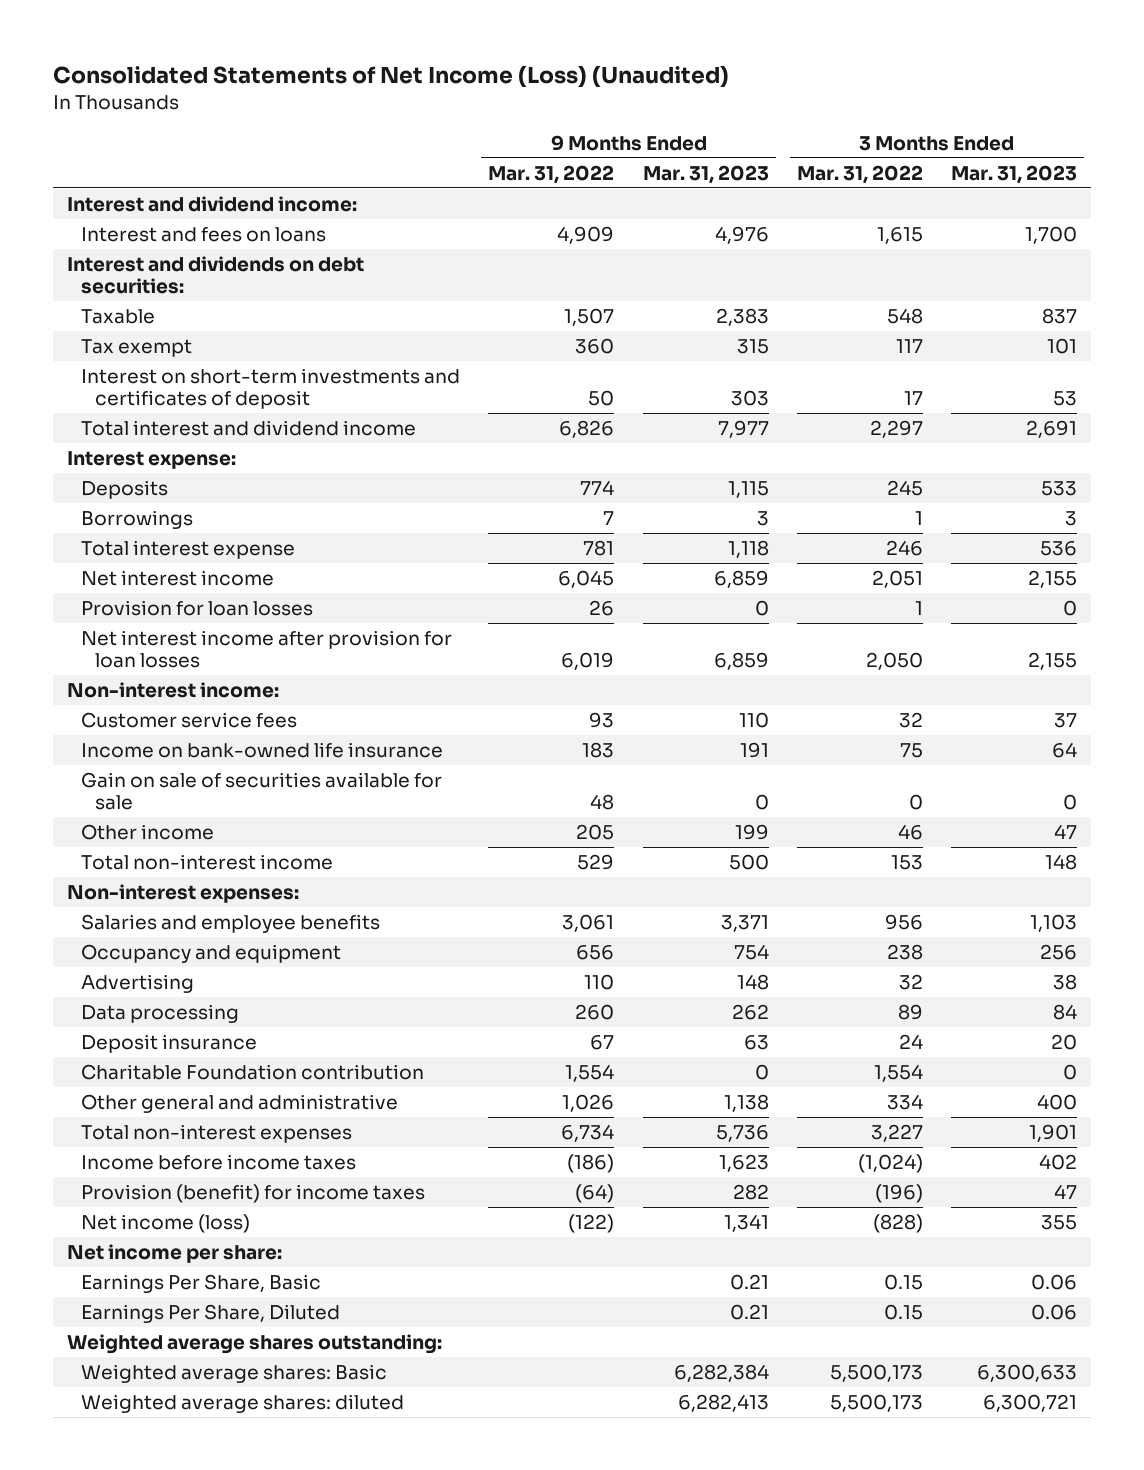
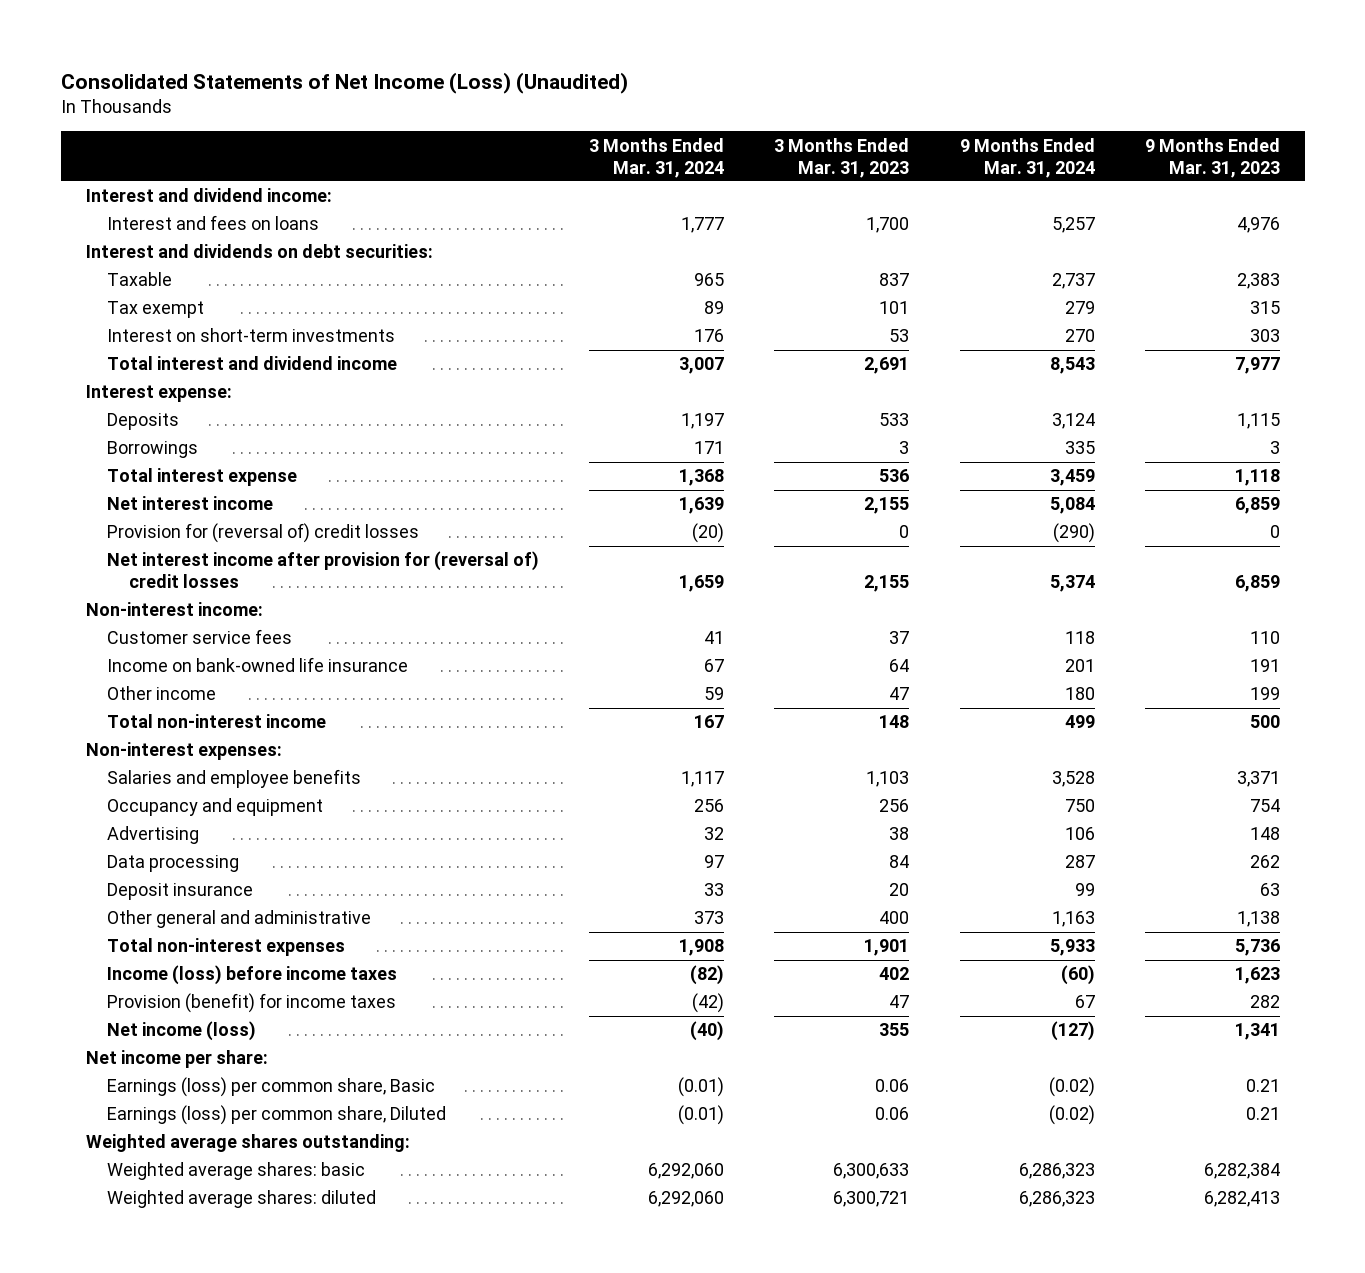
[488,164,615,184] Mar. 31, 2022 -> none
[796,164,923,184] Mar. 31, 2022 -> none
none -> [589,137,725,178] 3 Months Ended Mar. 31, 2024
none -> [959,137,1095,178] 9 Months Ended Mar. 31, 2024
[81,367,461,410] Interest on short-term investments and certificates of deposit -> [107,328,396,343] Interest on short-term investments
[81,599,314,616] Provision for loan losses -> [107,523,420,544] Provision for (reversal of) credit losses
[81,629,453,669] Net interest income after provision for loan losses -> [107,551,540,589] Net interest income after provision for (reversal of) credit losses
[81,771,443,811] Gain on sale of securities available for sale -> none
[81,1063,425,1080] Charitable Foundation contribution -> none
[81,1153,357,1170] Income before income taxes -> [107,965,398,986] Income (loss) before income taxes
[81,1273,322,1293] Earnings Per Share, Basic -> [107,1077,436,1098] Earnings (loss) per common share, Basic
[81,1303,341,1323] Earnings Per Share, Diluted -> [107,1105,447,1126] Earnings (loss) per common share, Diluted
[81,1363,388,1383] Weighted average shares: Basic -> [107,1162,366,1181] Weighted average shares: basic

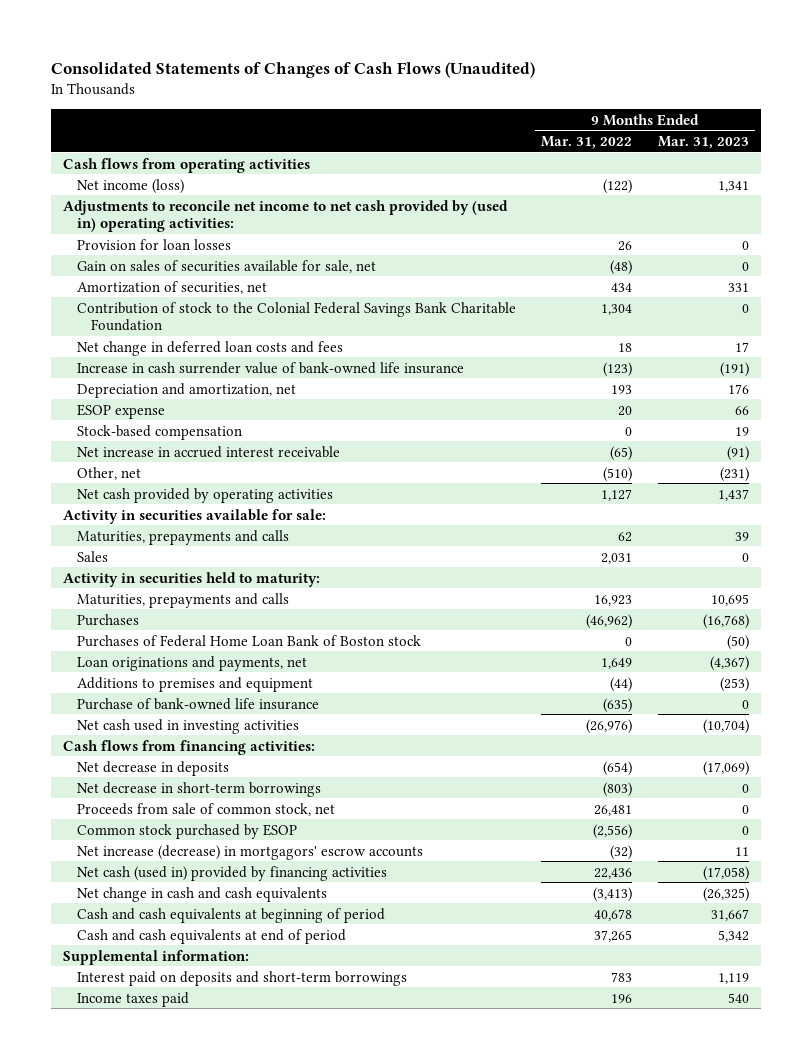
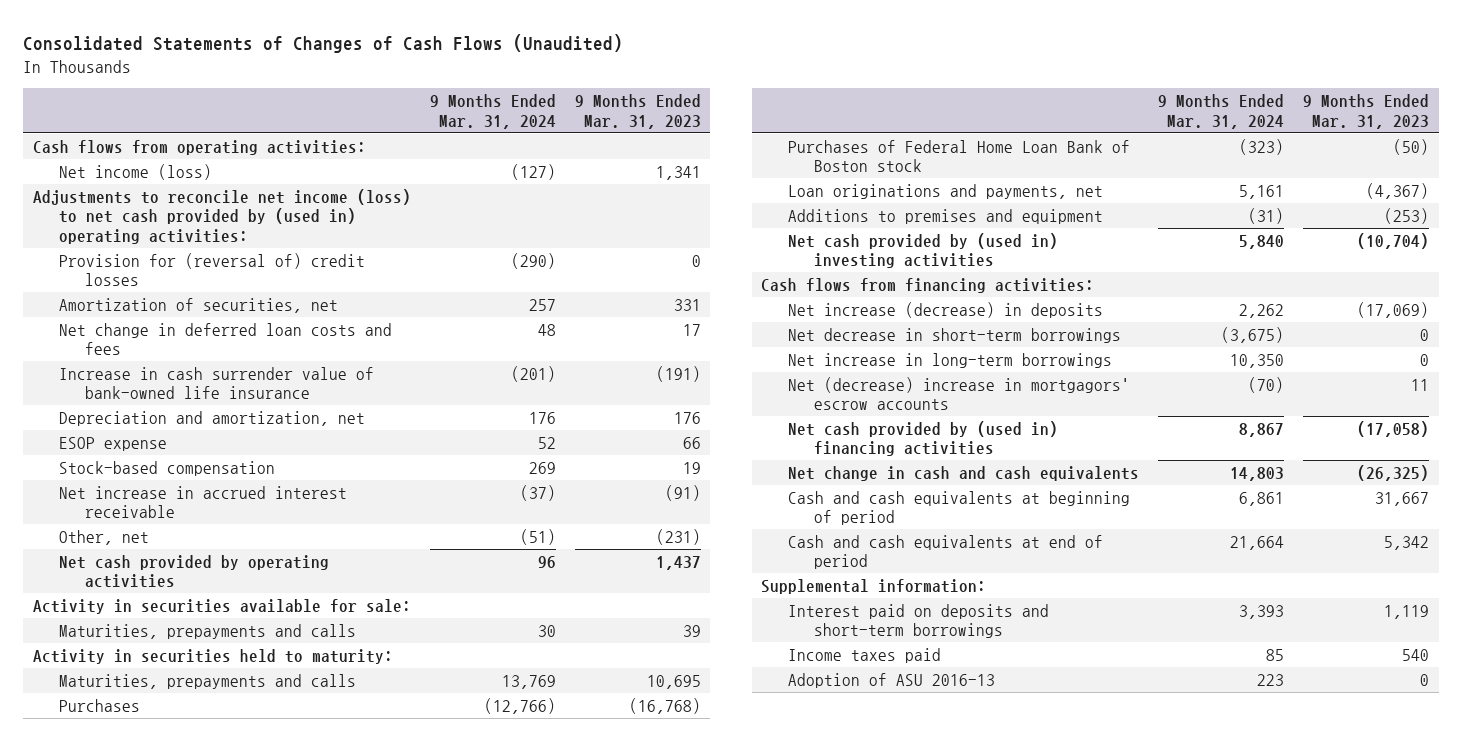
[541,135,633,149] Mar. 31, 2022 -> none
none -> [429,93,556,129] 9 Months Ended Mar. 31, 2024
[63,157,311,173] Cash flows from operating activities -> [32,139,366,155] Cash flows from operating activities:
[77,259,377,273] Gain on sales of securities available for sale, net -> none
[63,199,509,233] Adjustments to reconcile net income to net cash provided by (used in) operating activities: -> [32,188,411,245] Adjustments to reconcile net income (loss) to net cash provided by (used in) operating activities:
[77,238,232,250] Provision for loan losses -> [59,252,366,287] Provision for (reversal of) credit losses
[77,301,517,332] Contribution of stock to the Colonial Federal Savings Bank Charitable Foundation -> none
[77,550,109,562] Sales -> none
[77,697,320,710] Purchase of bank-owned life insurance -> none
[77,718,300,734] Net cash used in investing activities -> [787,232,1058,269] Net cash provided by (used in) investing activities
[77,760,230,776] Net decrease in deposits -> [787,301,1103,318] Net increase (decrease) in deposits
[77,802,336,816] Proceeds from sale of common stock, net -> none
[77,823,298,839] Common stock purchased by ESOP -> none
none -> [787,352,1112,368] Net increase in long-term borrowings
[77,844,424,860] Net increase (decrease) in mortgagors' escrow accounts -> [787,376,1130,411] Net (decrease) increase in mortgagors' escrow accounts
[77,865,388,881] Net cash (used in) provided by financing activities -> [787,420,1058,457] Net cash provided by (used in) financing activities
none -> [787,672,995,688] Adoption of ASU 2016-13

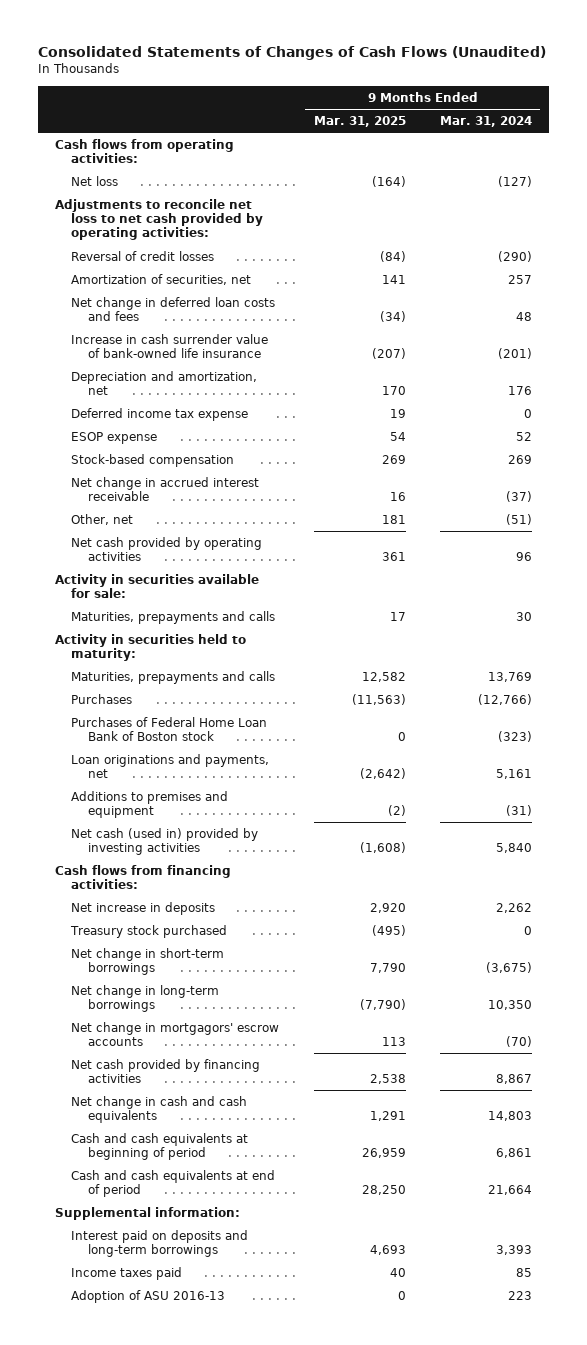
[574,93,701,129] 9 Months Ended Mar. 31, 2023 -> none
none -> [313,116,406,128] Mar. 31, 2025
[59,163,213,180] Net income (loss) -> [71,176,119,187] Net loss
[32,188,411,245] Adjustments to reconcile net income (loss) to net cash provided by (used in) operating activities: -> [55,199,264,241] Adjustments to reconcile net loss to net cash provided by operating activities:
[59,252,366,287] Provision for (reversal of) credit losses -> [71,251,215,262] Reversal of credit losses
none -> [71,408,249,422] Deferred income tax expense
[59,485,348,519] Net increase in accrued interest receivable -> [71,477,260,502] Net change in accrued interest receivable
[787,232,1058,269] Net cash provided by (used in) investing activities -> [71,828,259,856] Net cash (used in) provided by investing activities
[787,301,1103,318] Net increase (decrease) in deposits -> [71,902,216,916] Net increase in deposits
none -> [70,925,228,939] Treasury stock purchased
[787,327,1121,343] Net decrease in short-term borrowings -> [71,948,225,976] Net change in short-term borrowings
[787,352,1112,368] Net increase in long-term borrowings -> [71,985,220,1013] Net change in long-term borrowings
[787,376,1130,411] Net (decrease) increase in mortgagors' escrow accounts -> [71,1022,280,1047] Net change in mortgagors' escrow accounts
[787,420,1058,457] Net cash provided by (used in) financing activities -> [71,1059,261,1084] Net cash provided by financing activities
[787,603,1049,639] Interest paid on deposits and short-term borrowings -> [71,1230,249,1258] Interest paid on deposits and long-term borrowings

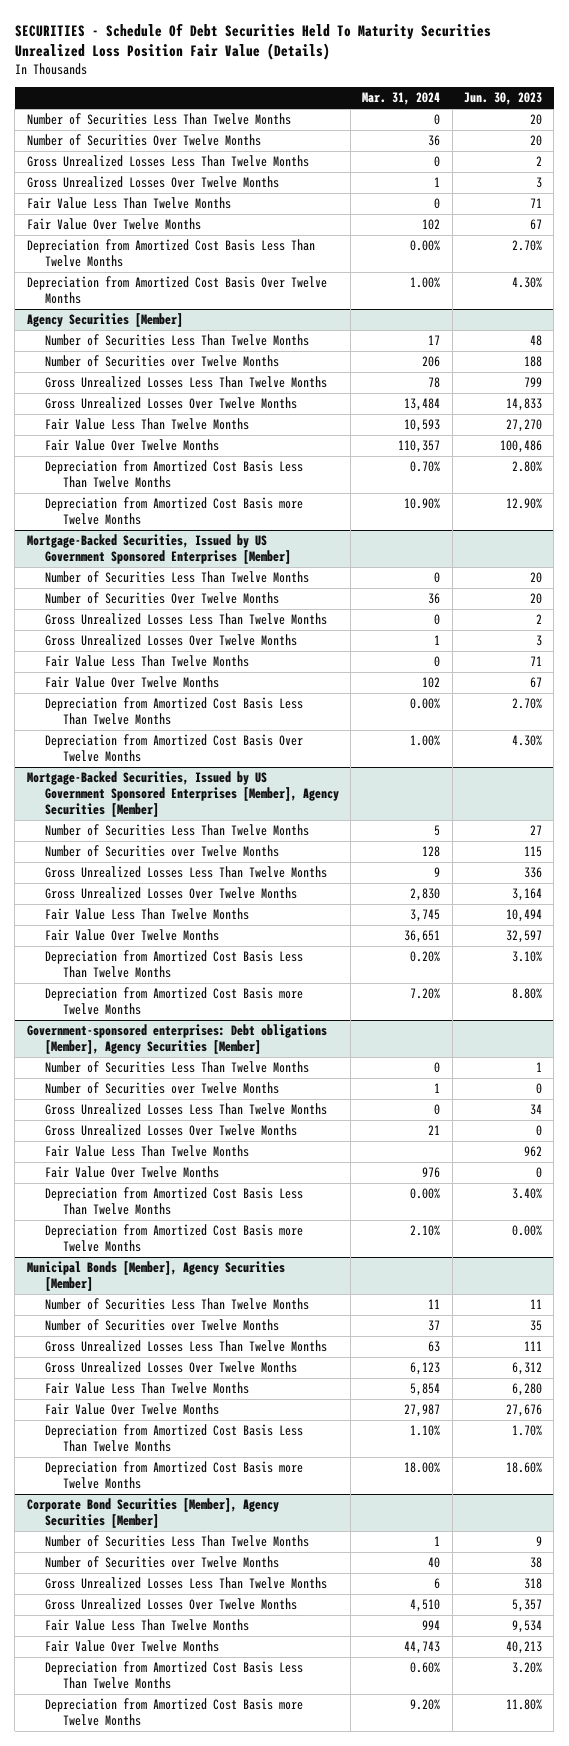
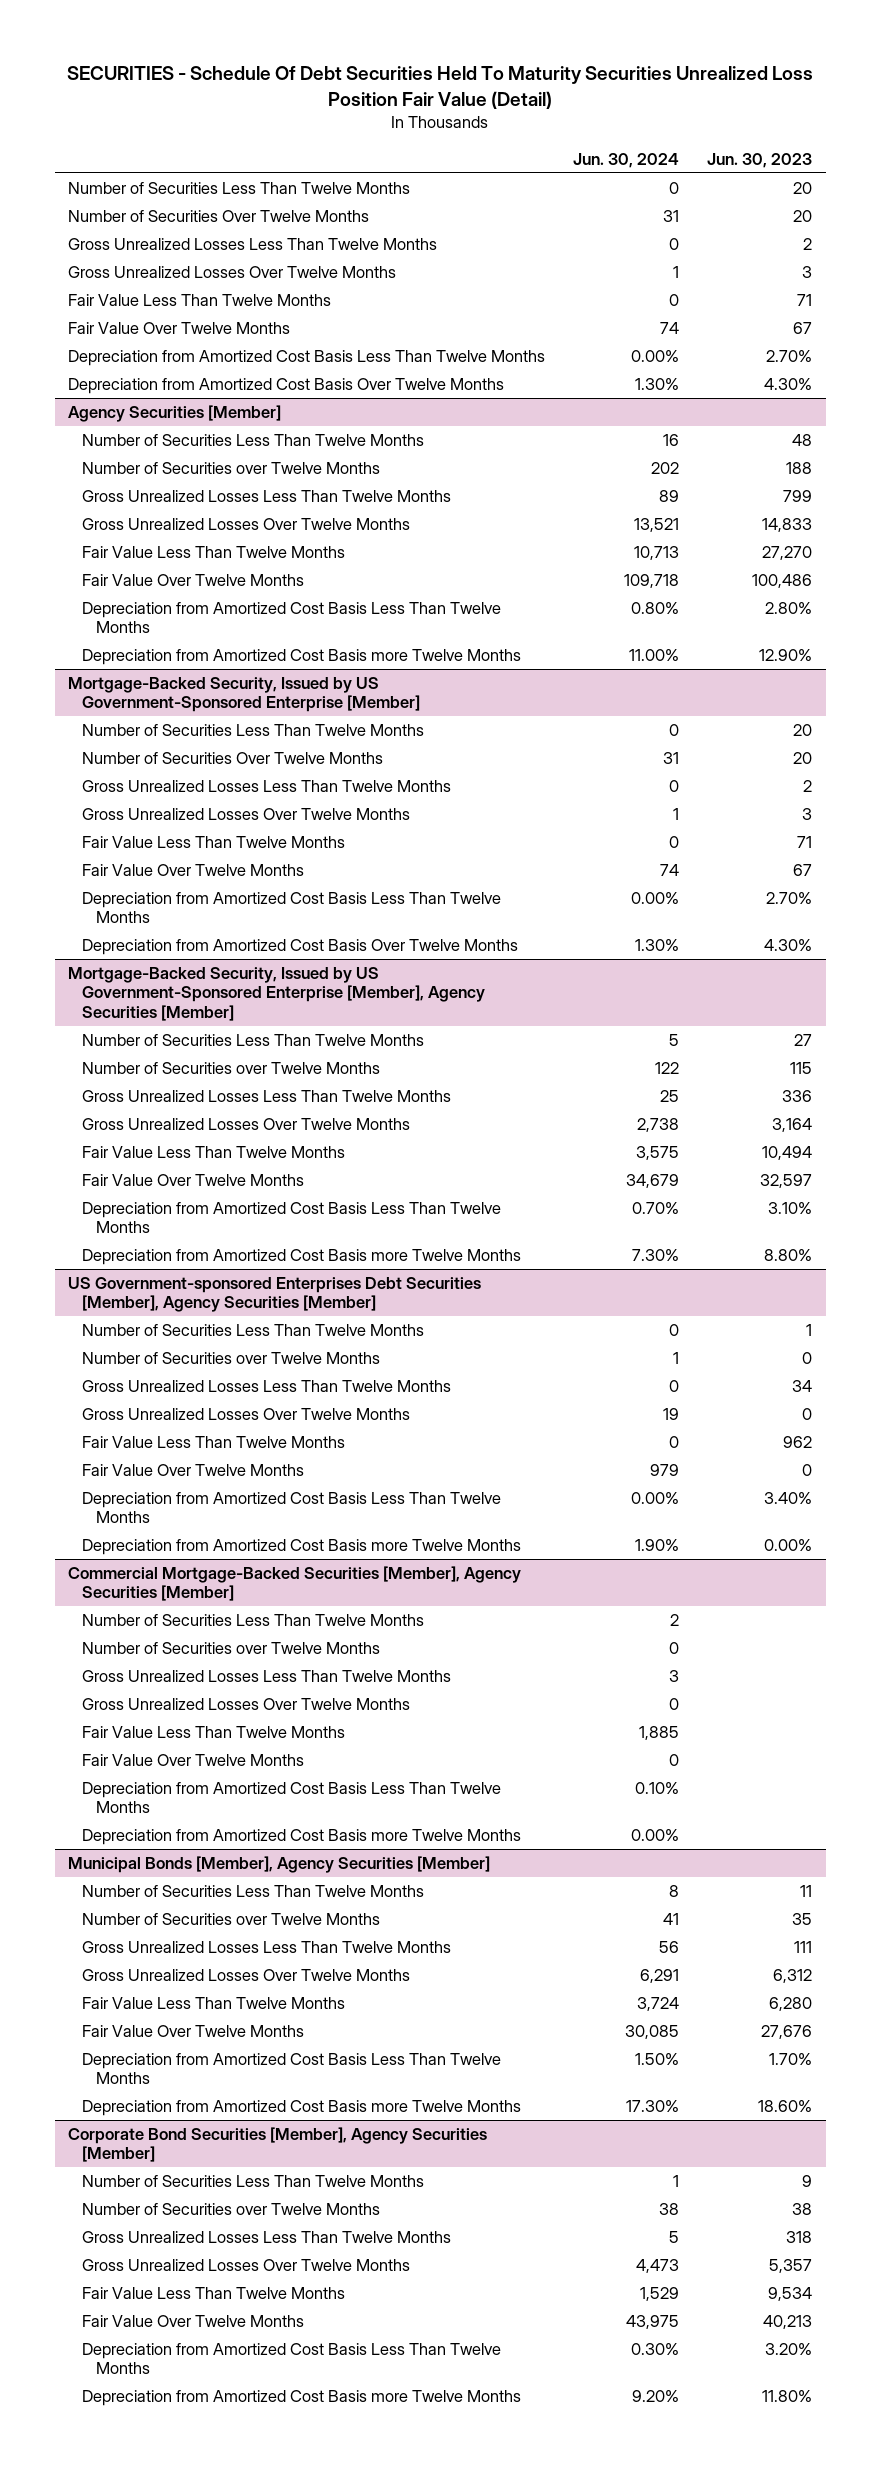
[14,22,491,61] SECURITIES - Schedule Of Debt Securities Held To Maturity Securities Unrealized Loss Position Fair Value (Details) -> [67,66,814,109] SECURITIES - Schedule Of Debt Securities Held To Maturity Securities Unrealized Loss Position Fair Value (Detail)
[362,92,441,106] Mar. 31, 2024 -> none
none -> [573,152,680,168] Jun. 30, 2024
[26,534,291,565] Mortgage-Backed Securities, Issued by US Government Sponsored Enterprises [Member] -> [68,677,421,713] Mortgage-Backed Security, Issued by US Government-Sponsored Enterprise [Member]
[26,771,339,817] Mortgage-Backed Securities, Issued by US Government Sponsored Enterprises [Member], Agency Securities [Member] -> [68,967,486,1021] Mortgage-Backed Security, Issued by US Government-Sponsored Enterprise [Member], Agency Securities [Member]
[26,1024,327,1055] Government-sponsored enterprises: Debt obligations [Member], Agency Securities [Member] -> [68,1277,482,1313] US Government-sponsored Enterprises Debt Securities [Member], Agency Securities [Member]
none -> [68,1566,522,1602] Commercial Mortgage-Backed Securities [Member], Agency Securities [Member]
none -> [82,1614,425,1627] Number of Securities Less Than Twelve Months
none -> [82,1642,381,1655] Number of Securities over Twelve Months
none -> [82,1670,452,1683] Gross Unrealized Losses Less Than Twelve Months
none -> [82,1698,411,1711] Gross Unrealized Losses Over Twelve Months
none -> [82,1726,346,1739] Fair Value Less Than Twelve Months
none -> [82,1754,305,1767] Fair Value Over Twelve Months
none -> [82,1782,502,1814] Depreciation from Amortized Cost Basis Less Than Twelve Months
none -> [82,1829,522,1846] Depreciation from Amortized Cost Basis more Twelve Months

